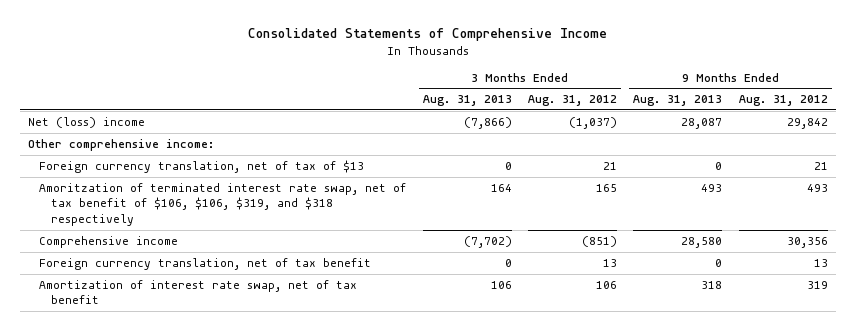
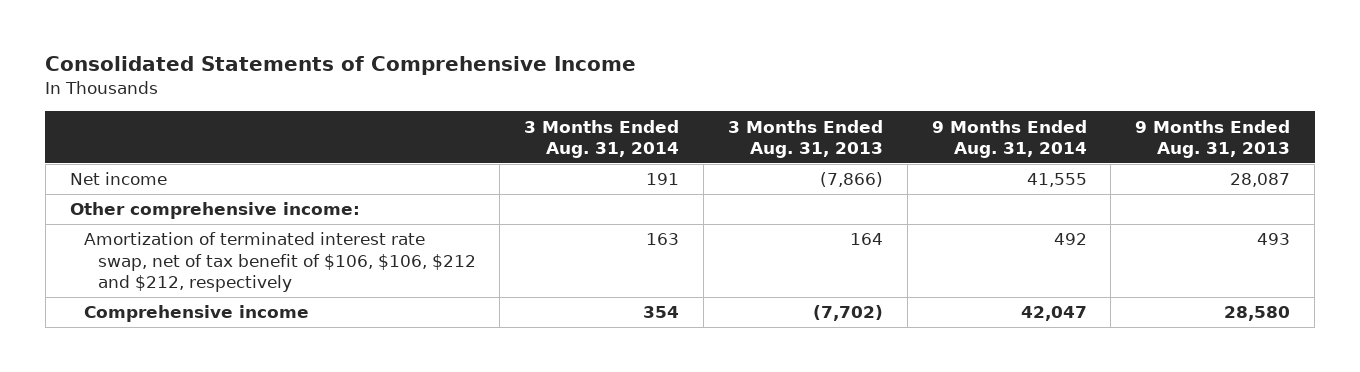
[527,95,617,107] Aug. 31, 2012 -> none
[738,95,828,107] Aug. 31, 2012 -> none
none -> [524,119,680,158] 3 Months Ended Aug. 31, 2014
none -> [931,119,1087,158] 9 Months Ended Aug. 31, 2014
[27,117,145,129] Net (loss) income -> [69,172,167,186] Net income
[39,160,365,174] Foreign currency translation, net of tax of $13 -> none
[39,183,407,226] Amoritzation of terminated interest rate swap, net of tax benefit of $106, $106, $319, and $318 respectively -> [83,232,476,293] Amortization of terminated interest rate swap, net of tax benefit of $106, $106, $212 and $212, respectively
[39,258,372,271] Foreign currency translation, net of tax benefit -> none
[39,280,358,305] Amortization of interest rate swap, net of tax benefit -> none

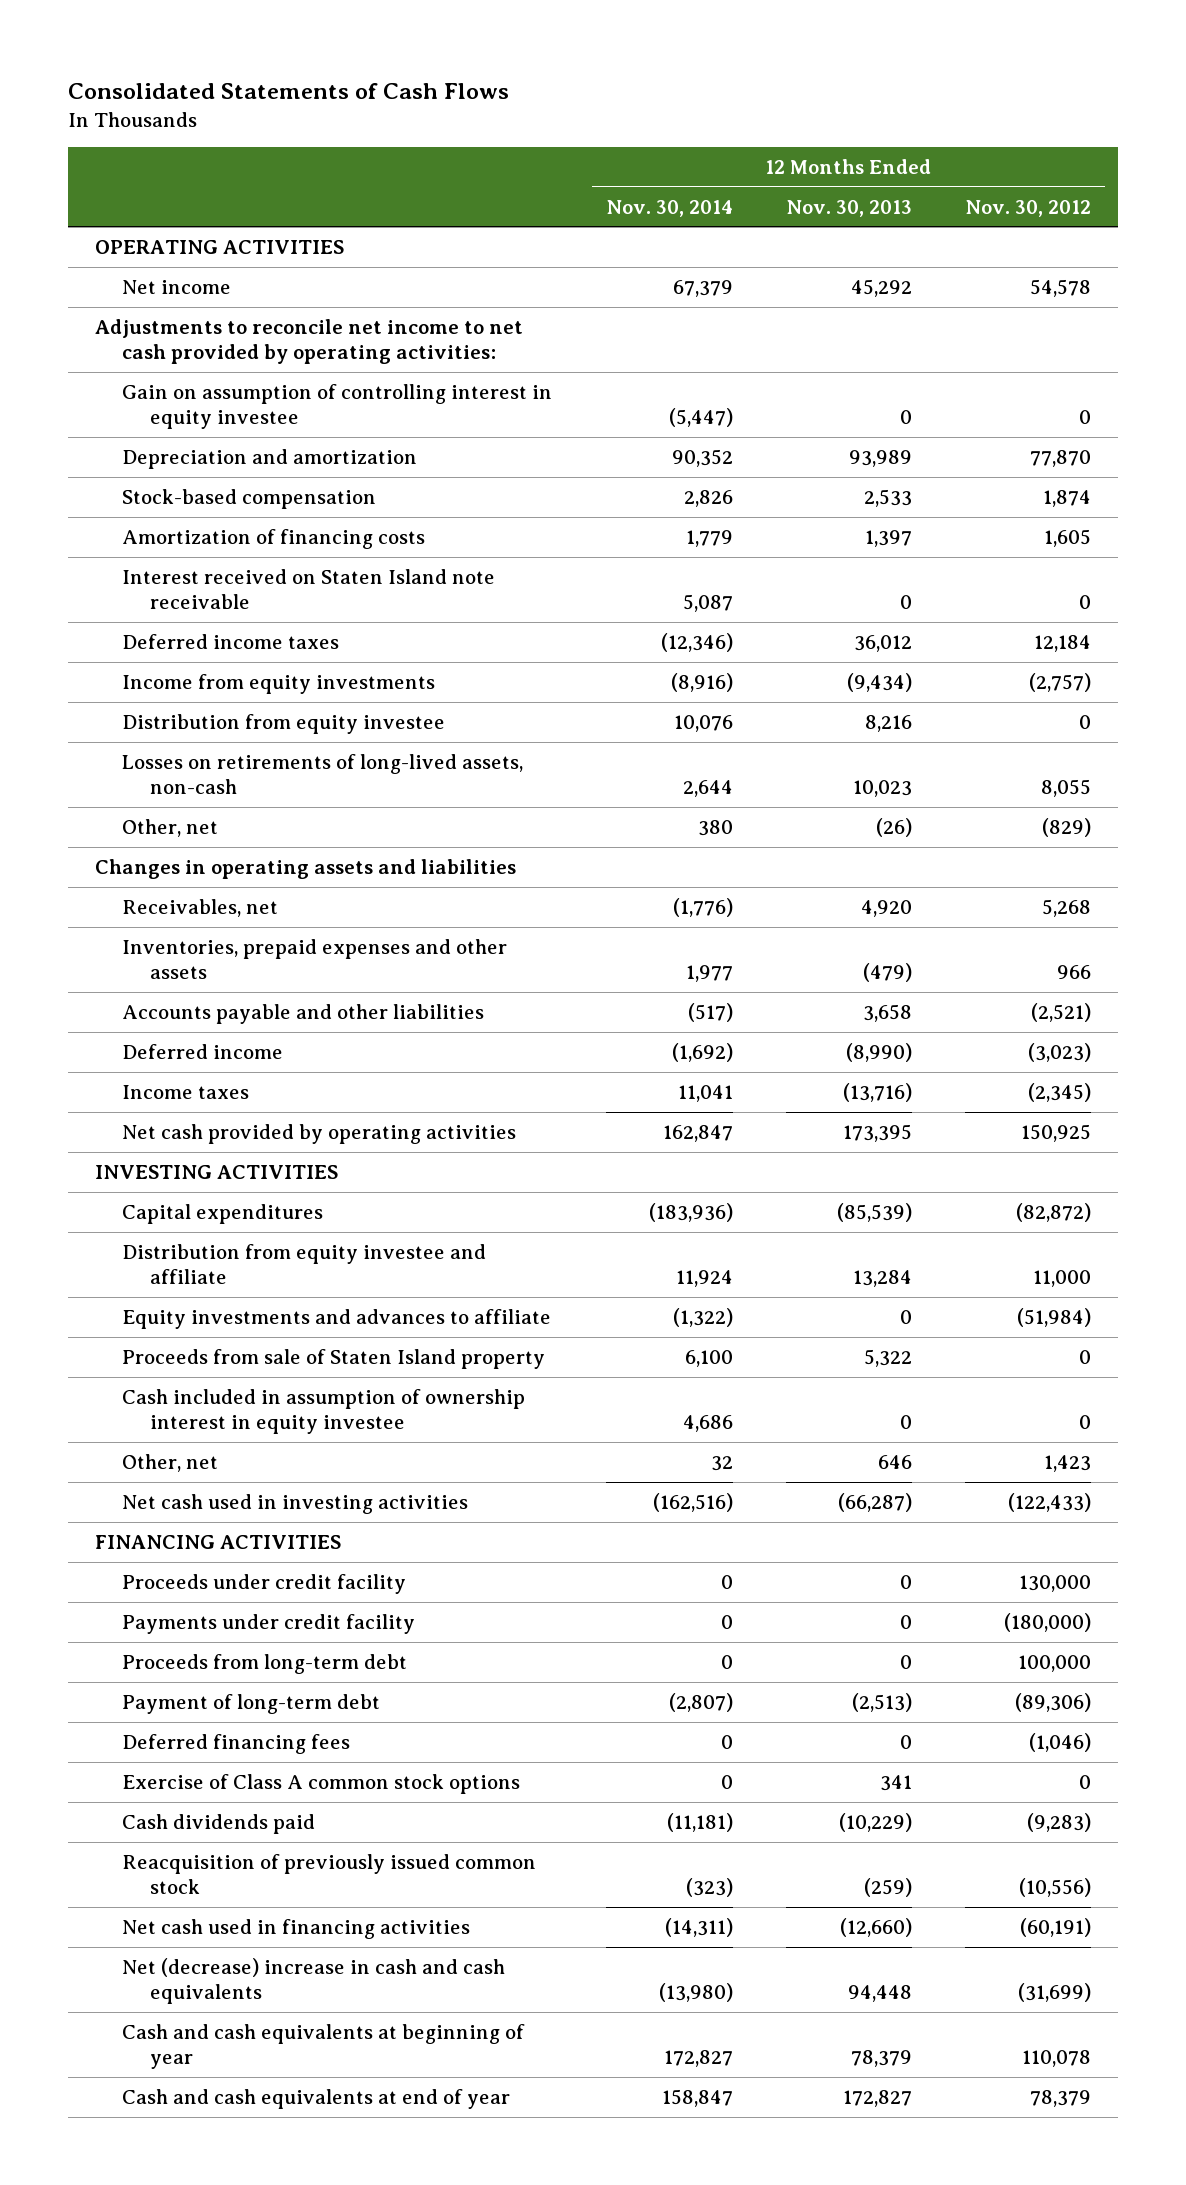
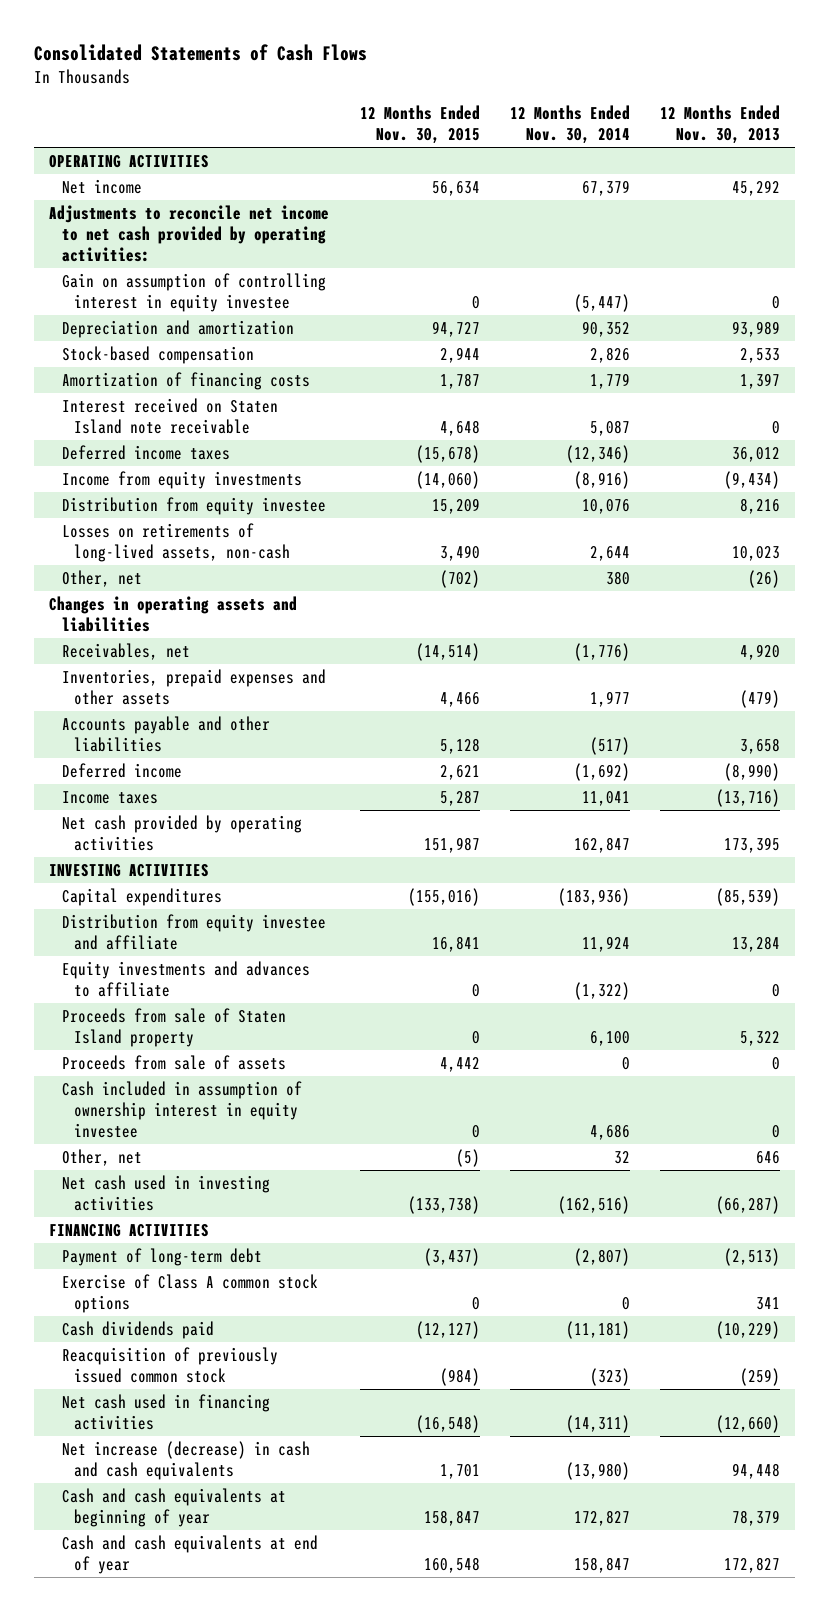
[965,199,1092,217] Nov. 30, 2012 -> none
none -> [359,104,480,144] 12 Months Ended Nov. 30, 2015
none -> [61,1055,286,1071] Proceeds from sale of assets
[122,1573,407,1594] Proceeds under credit facility -> none
[122,1613,416,1634] Payments under credit facility -> none
[122,1653,408,1674] Proceeds from long-term debt -> none
[122,1733,351,1754] Deferred financing fees -> none
[122,1957,506,2005] Net (decrease) increase in cash and cash equivalents -> [61,1441,310,1480] Net increase (decrease) in cash and cash equivalents

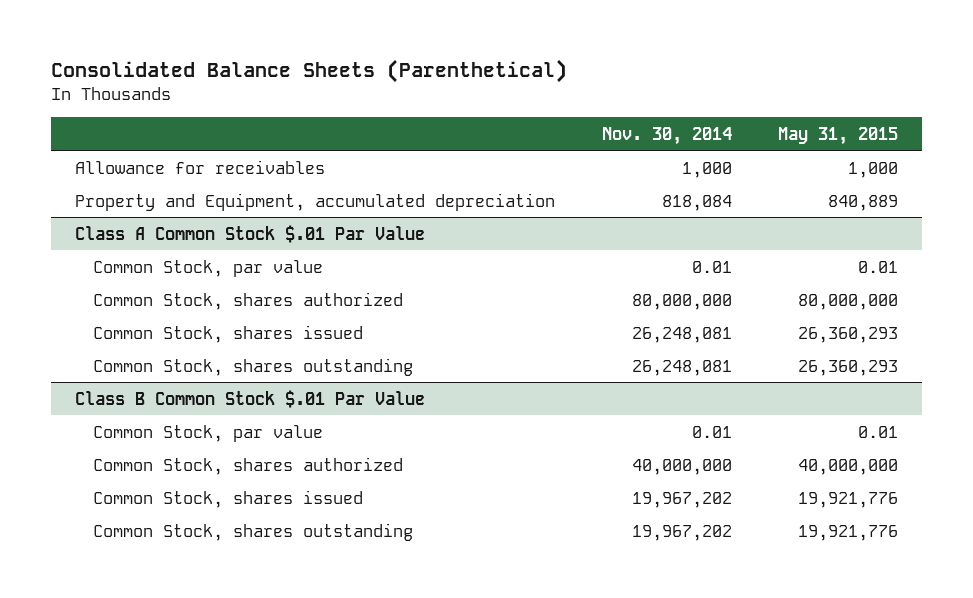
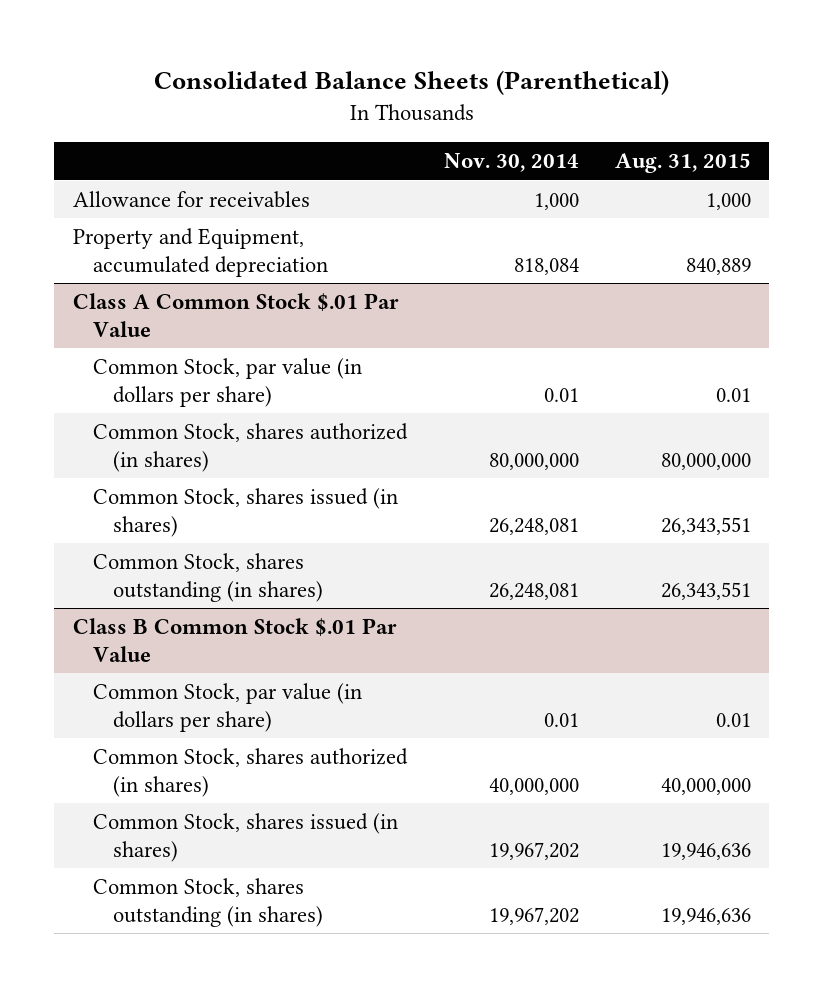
[778,126,899,145] May 31, 2015 -> none
none -> [615,153,752,174] Aug. 31, 2015
[93,259,324,277] Common Stock, par value -> [93,358,363,407] Common Stock, par value (in dollars per share)
[93,291,404,310] Common Stock, shares authorized -> [93,423,409,472] Common Stock, shares authorized (in shares)
[93,324,364,343] Common Stock, shares issued -> [93,488,399,537] Common Stock, shares issued (in shares)
[93,357,414,376] Common Stock, shares outstanding -> [93,553,324,602] Common Stock, shares outstanding (in shares)
[93,424,324,442] Common Stock, par value -> [93,683,363,732] Common Stock, par value (in dollars per share)
[93,456,404,475] Common Stock, shares authorized -> [93,748,409,797] Common Stock, shares authorized (in shares)
[93,489,364,508] Common Stock, shares issued -> [93,813,399,862] Common Stock, shares issued (in shares)
[93,522,414,541] Common Stock, shares outstanding -> [93,878,324,927] Common Stock, shares outstanding (in shares)

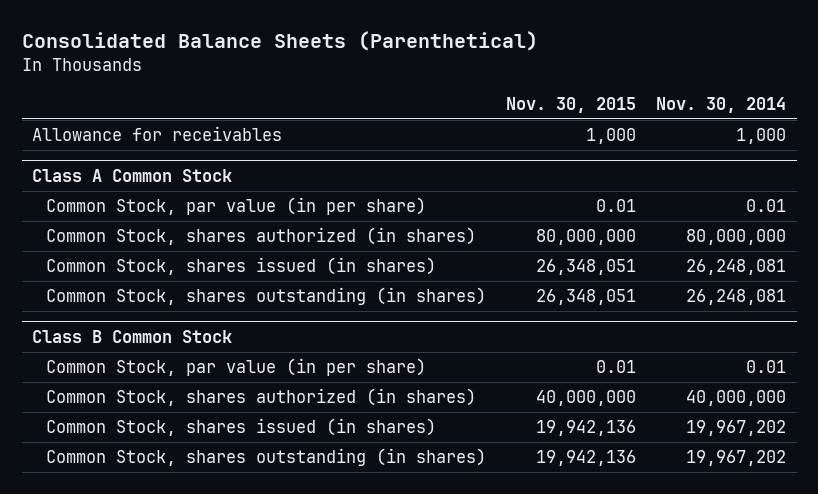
[615,153,752,174] Aug. 31, 2015 -> none
none -> [506,96,637,113] Nov. 30, 2015
[72,228,329,277] Property and Equipment, accumulated depreciation -> none
[72,293,399,337] Class A Common Stock $.01 Par Value -> [31,169,232,183] Class A Common Stock
[93,358,363,407] Common Stock, par value (in dollars per share) -> [45,197,426,216] Common Stock, par value (in per share)
[72,618,397,662] Class B Common Stock $.01 Par Value -> [31,330,232,344] Class B Common Stock
[93,683,363,732] Common Stock, par value (in dollars per share) -> [45,358,426,377] Common Stock, par value (in per share)

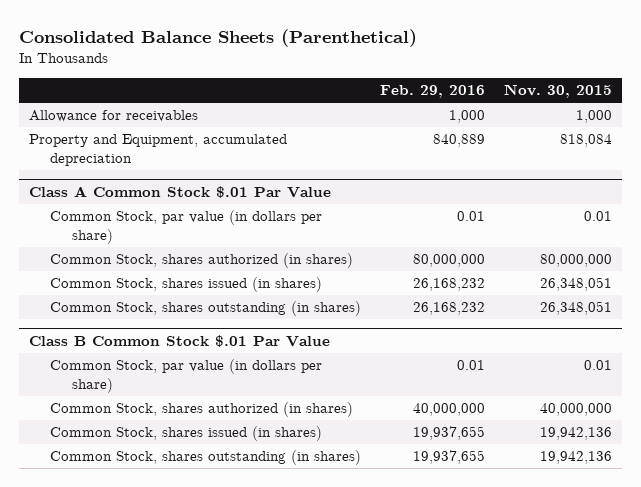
[656,96,787,113] Nov. 30, 2014 -> none
none -> [380,85,486,99] Feb. 29, 2016
none -> [28,134,287,166] Property and Equipment, accumulated depreciation
[31,169,232,183] Class A Common Stock -> [28,185,331,198] Class A Common Stock $.01 Par Value
[45,197,426,216] Common Stock, par value (in per share) -> [50,210,323,244] Common Stock, par value (in dollars per share)
[31,330,232,344] Class B Common Stock -> [28,334,330,347] Class B Common Stock $.01 Par Value
[45,358,426,377] Common Stock, par value (in per share) -> [50,359,323,393] Common Stock, par value (in dollars per share)

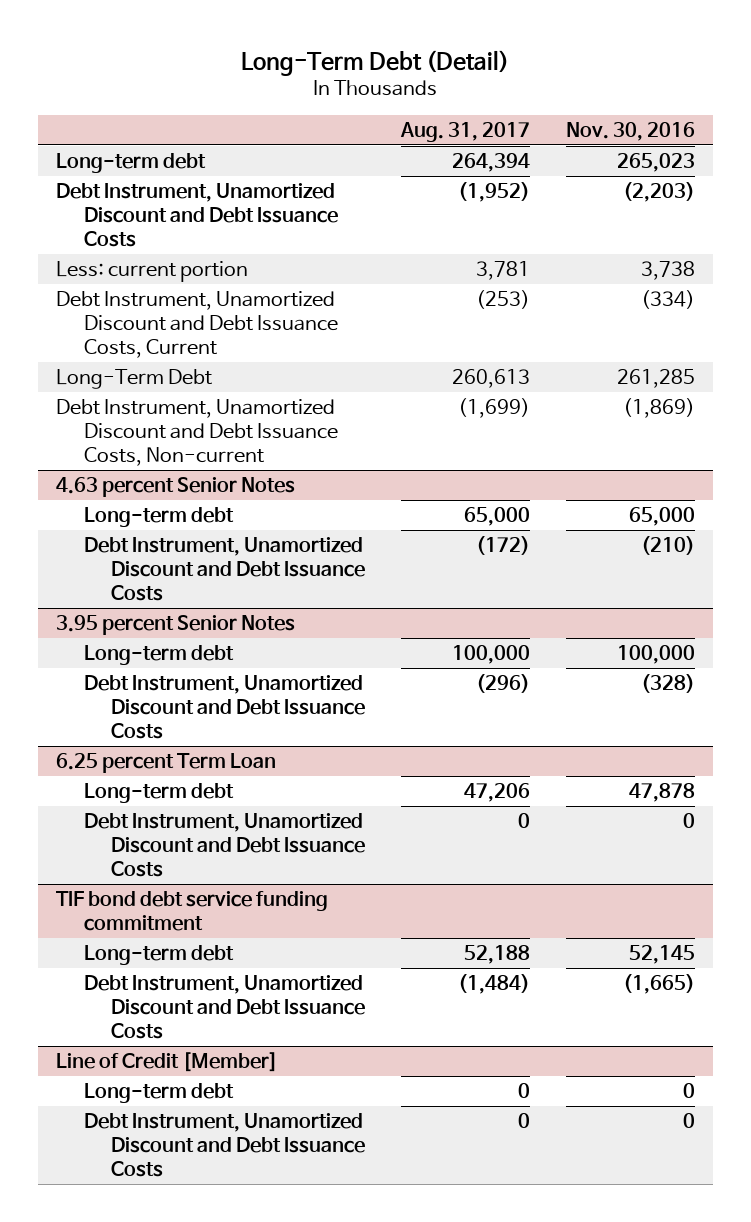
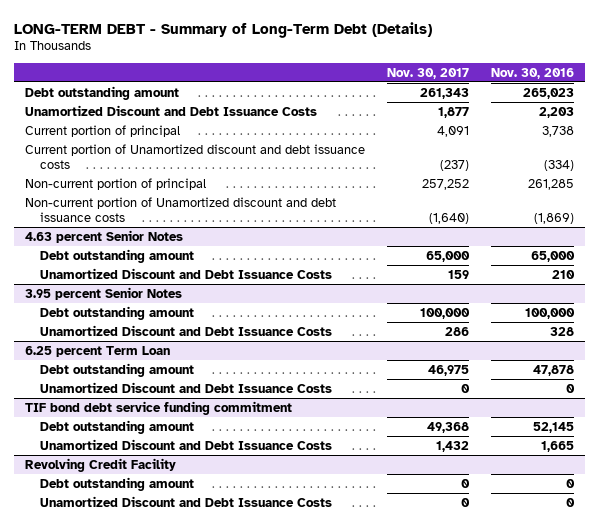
[241,49,510,76] Long-Term Debt (Detail) -> [14,21,433,38] LONG-TERM DEBT - Summary of Long-Term Debt (Details)
[399,121,530,142] Aug. 31, 2017 -> none
none -> [386,67,469,79] Nov. 30, 2017
[56,152,207,173] Long-term debt -> [24,85,179,100] Debt outstanding amount
[56,182,338,248] Debt Instrument, Unamortized Discount and Debt Issuance Costs -> [24,104,317,116] Unamortized Discount and Debt Issuance Costs
[622,181,695,202] (2,203) -> [538,106,574,118] 2,203
[56,260,249,282] Less: current portion -> [24,124,180,137] Current portion of principal
[56,290,338,359] Debt Instrument, Unamortized Discount and Debt Issuance Costs, Current -> [24,143,365,169] Current portion of Unamortized discount and debt issuance costs
[56,368,213,389] Long-Term Debt -> [24,177,206,190] Non-current portion of principal
[56,398,338,467] Debt Instrument, Unamortized Discount and Debt Issuance Costs, Non-current -> [24,196,336,222] Non-current portion of Unamortized discount and debt issuance costs
[83,506,234,527] Long-term debt -> none
none -> [40,248,195,263] Debt outstanding amount
[83,536,366,602] Debt Instrument, Unamortized Discount and Debt Issuance Costs -> [40,267,333,279] Unamortized Discount and Debt Issuance Costs
[640,535,695,555] (210) -> [551,269,575,279] 210
[83,644,234,665] Long-term debt -> none
none -> [40,305,195,320] Debt outstanding amount
[83,674,366,740] Debt Instrument, Unamortized Discount and Debt Issuance Costs -> [40,324,333,336] Unamortized Discount and Debt Issuance Costs
[640,673,695,693] (328) -> [549,326,574,336] 328
[83,782,234,803] Long-term debt -> [40,362,195,377] Debt outstanding amount
[83,812,366,878] Debt Instrument, Unamortized Discount and Debt Issuance Costs -> [40,381,333,393] Unamortized Discount and Debt Issuance Costs
[83,1082,234,1103] Long-term debt -> none
[83,944,234,965] Long-term debt -> [40,419,195,434] Debt outstanding amount
[83,974,366,1040] Debt Instrument, Unamortized Discount and Debt Issuance Costs -> [40,438,333,450] Unamortized Discount and Debt Issuance Costs
[622,973,695,994] (1,665) -> [540,440,574,452] 1,665
[56,1051,279,1072] Line of Credit [Member] -> [24,457,176,472] Revolving Credit Facility
none -> [40,476,195,491] Debt outstanding amount
[83,1112,366,1178] Debt Instrument, Unamortized Discount and Debt Issuance Costs -> [40,495,333,507] Unamortized Discount and Debt Issuance Costs

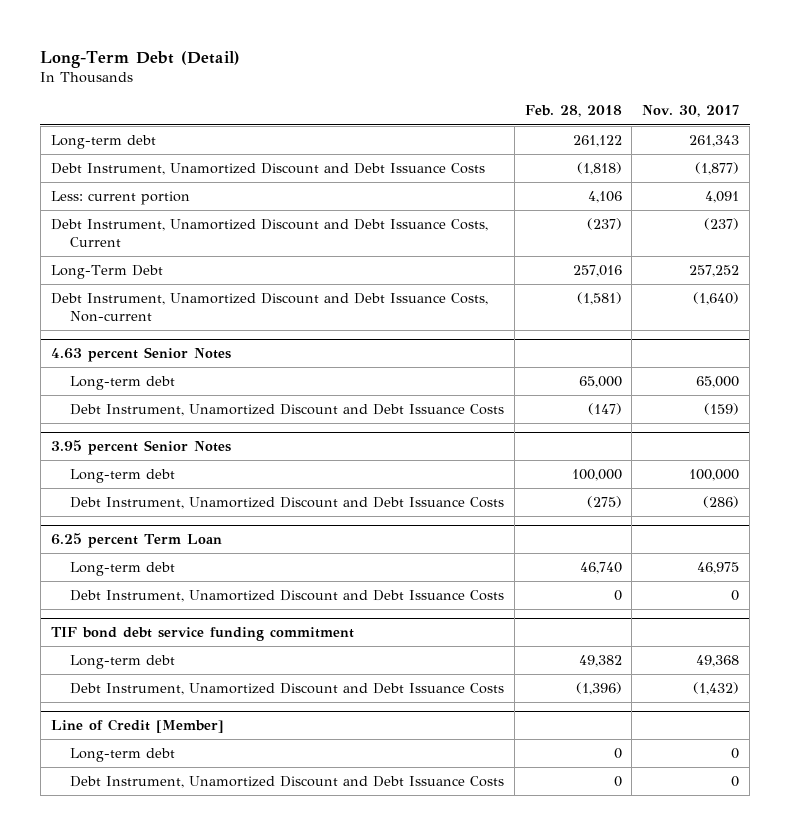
[14,21,433,38] LONG-TERM DEBT - Summary of Long-Term Debt (Details) -> [40,50,241,68] Long-Term Debt (Detail)
[490,67,574,79] Nov. 30, 2016 -> none
none -> [524,105,622,118] Feb. 28, 2018
[24,85,179,100] Debt outstanding amount -> [50,135,156,150] Long-term debt
[24,104,317,116] Unamortized Discount and Debt Issuance Costs -> [50,163,485,176] Debt Instrument, Unamortized Discount and Debt Issuance Costs
[437,106,469,118] 1,877 -> [695,162,740,176] (1,877)
[24,124,180,137] Current portion of principal -> [50,191,190,206] Less: current portion
[24,143,365,169] Current portion of Unamortized discount and debt issuance costs -> [50,219,488,248] Debt Instrument, Unamortized Discount and Debt Issuance Costs, Current
[24,177,206,190] Non-current portion of principal -> [50,265,163,280] Long-Term Debt
[24,196,336,222] Non-current portion of Unamortized discount and debt issuance costs -> [50,293,488,323] Debt Instrument, Unamortized Discount and Debt Issuance Costs, Non-current
[40,248,195,263] Debt outstanding amount -> none
none -> [69,376,175,391] Long-term debt
[40,267,333,279] Unamortized Discount and Debt Issuance Costs -> [69,404,504,417] Debt Instrument, Unamortized Discount and Debt Issuance Costs
[447,269,469,279] 159 -> [704,403,740,416] (159)
[40,305,195,320] Debt outstanding amount -> none
none -> [69,469,175,484] Long-term debt
[40,324,333,336] Unamortized Discount and Debt Issuance Costs -> [69,497,504,510] Debt Instrument, Unamortized Discount and Debt Issuance Costs
[444,326,469,336] 286 -> [703,496,740,509] (286)
[40,362,195,377] Debt outstanding amount -> [69,562,175,577] Long-term debt
[40,381,333,393] Unamortized Discount and Debt Issuance Costs -> [69,590,504,603] Debt Instrument, Unamortized Discount and Debt Issuance Costs
[40,476,195,491] Debt outstanding amount -> none
[40,419,195,434] Debt outstanding amount -> [69,655,175,670] Long-term debt
[40,438,333,450] Unamortized Discount and Debt Issuance Costs -> [69,683,504,696] Debt Instrument, Unamortized Discount and Debt Issuance Costs
[435,440,469,452] 1,432 -> [693,682,740,696] (1,432)
[24,457,176,472] Revolving Credit Facility -> [50,719,224,734] Line of Credit [Member]
none -> [69,748,175,763] Long-term debt
[40,495,333,507] Unamortized Discount and Debt Issuance Costs -> [69,776,504,789] Debt Instrument, Unamortized Discount and Debt Issuance Costs

